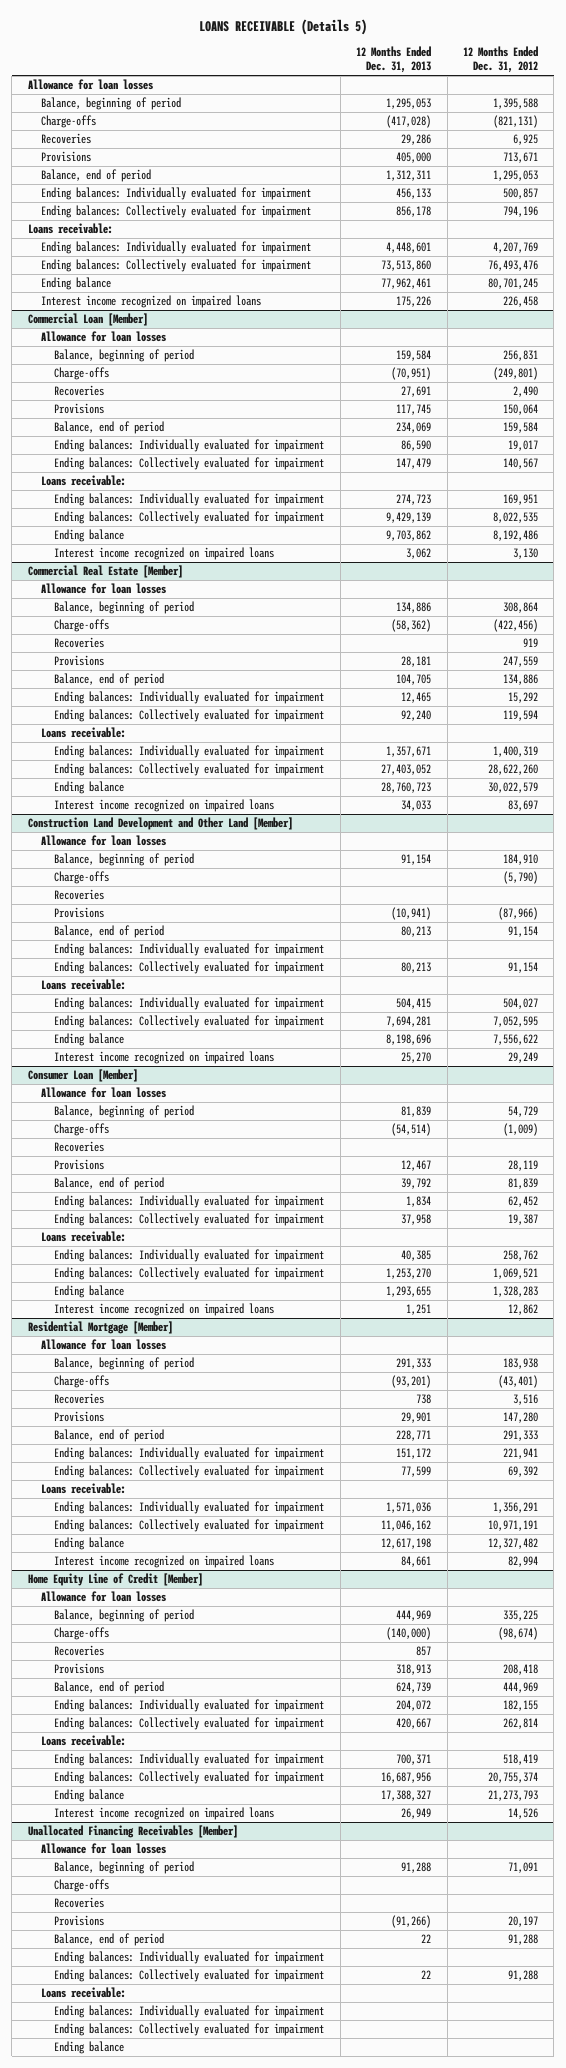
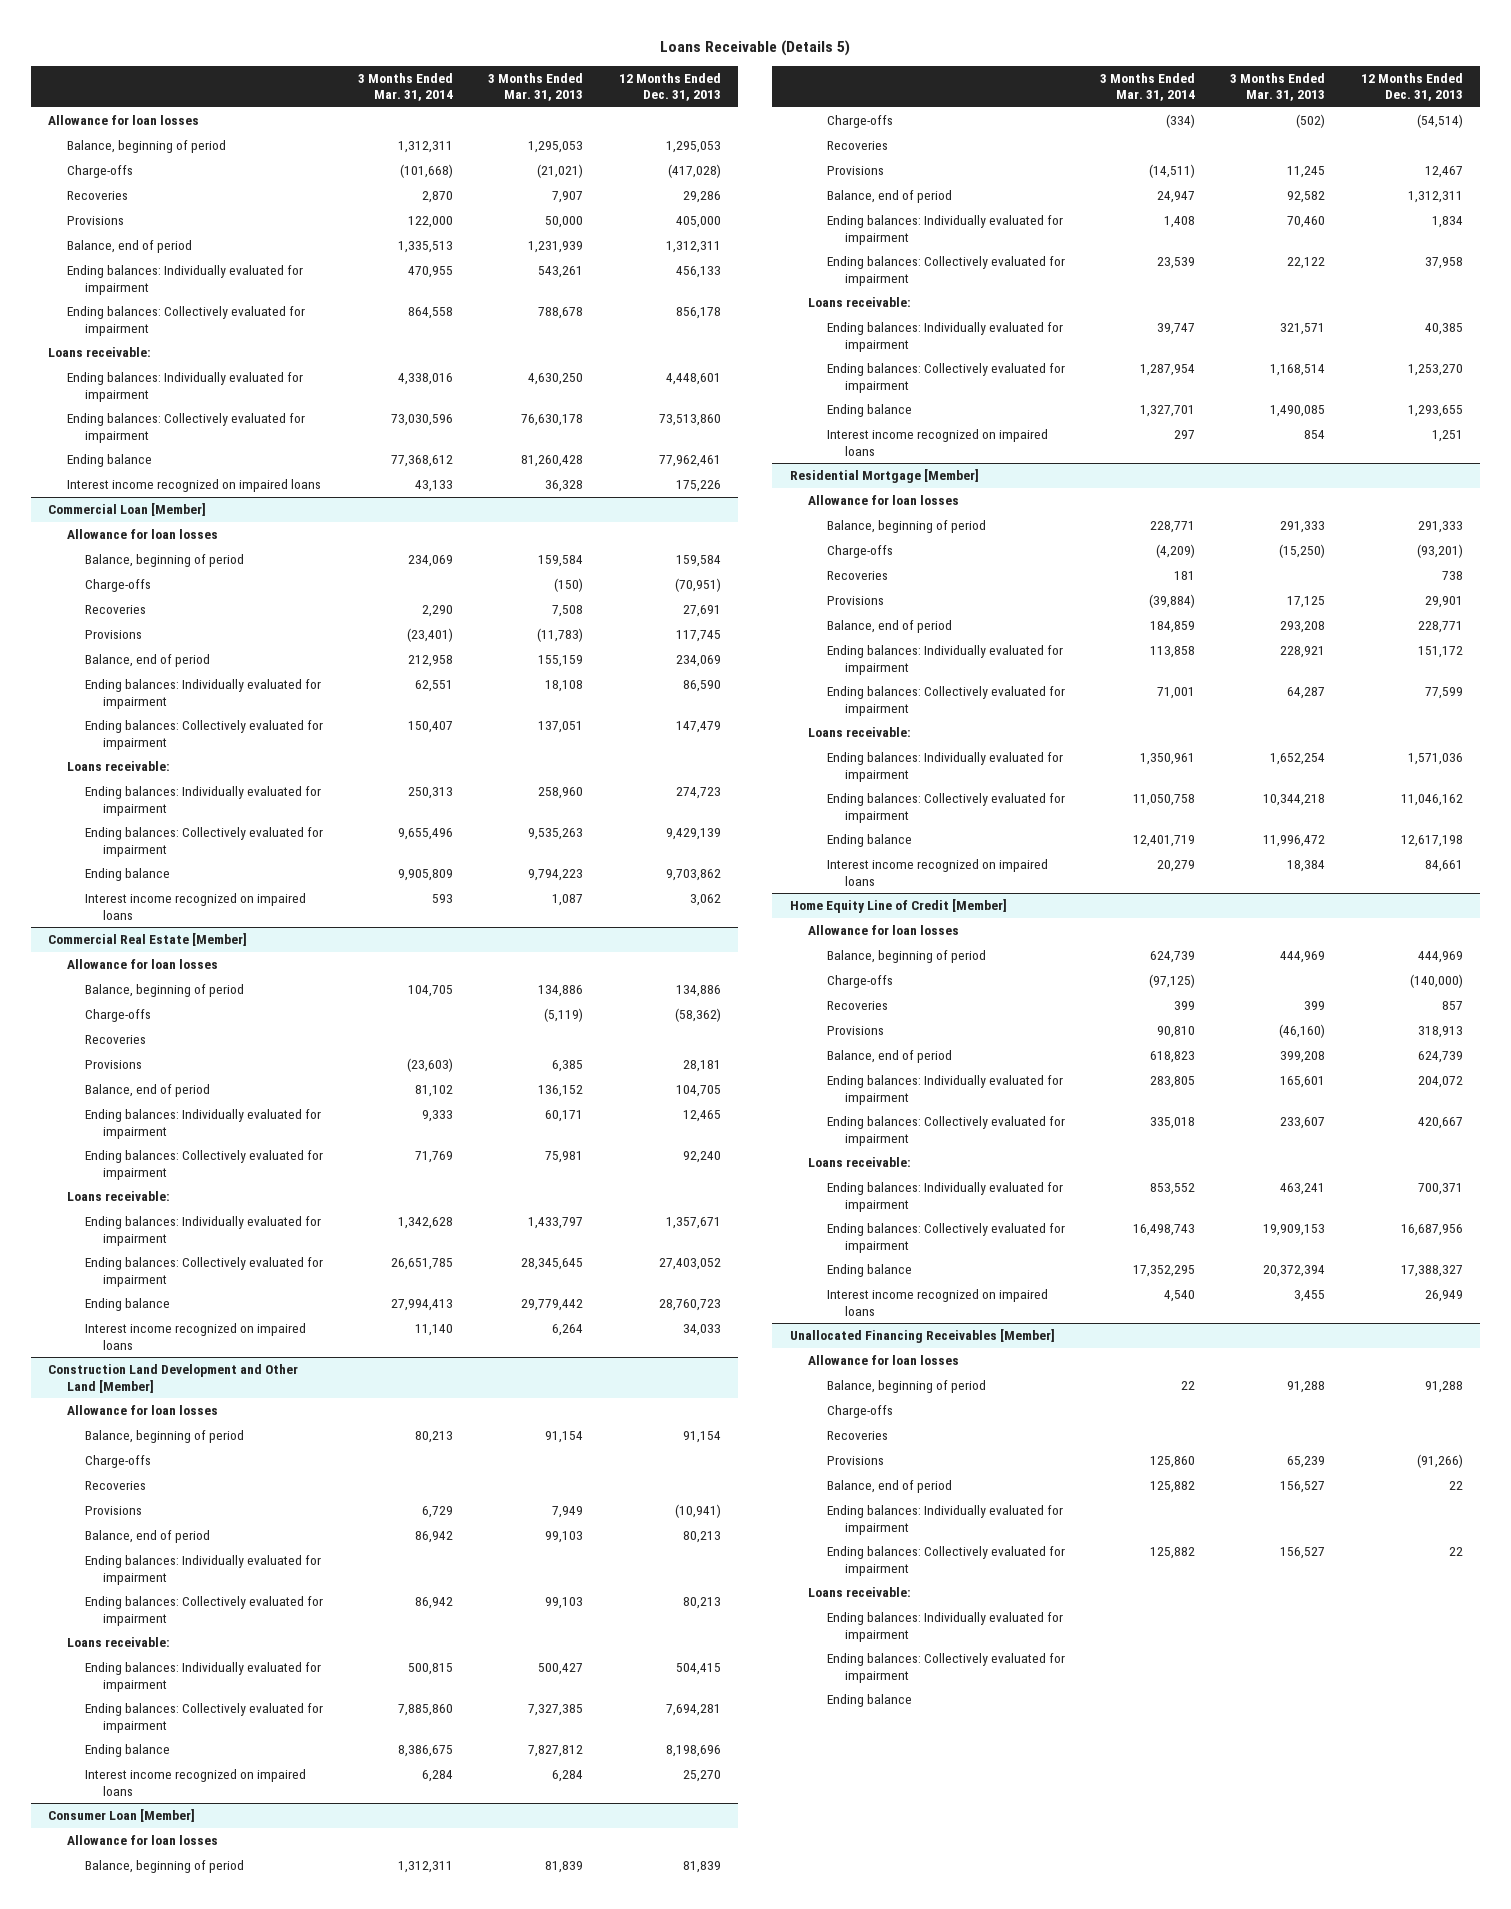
[198,18,367,35] LOANS RECEIVABLE (Details 5) -> [660,39,851,56] Loans Receivable (Details 5)
[463,45,539,74] 12 Months Ended Dec. 31, 2012 -> none
none -> [358,72,454,102] 3 Months Ended Mar. 31, 2014
none -> [488,72,584,102] 3 Months Ended Mar. 31, 2013
[401,1178,432,1190] 39,792 -> [1407,191,1463,204] 1,312,311

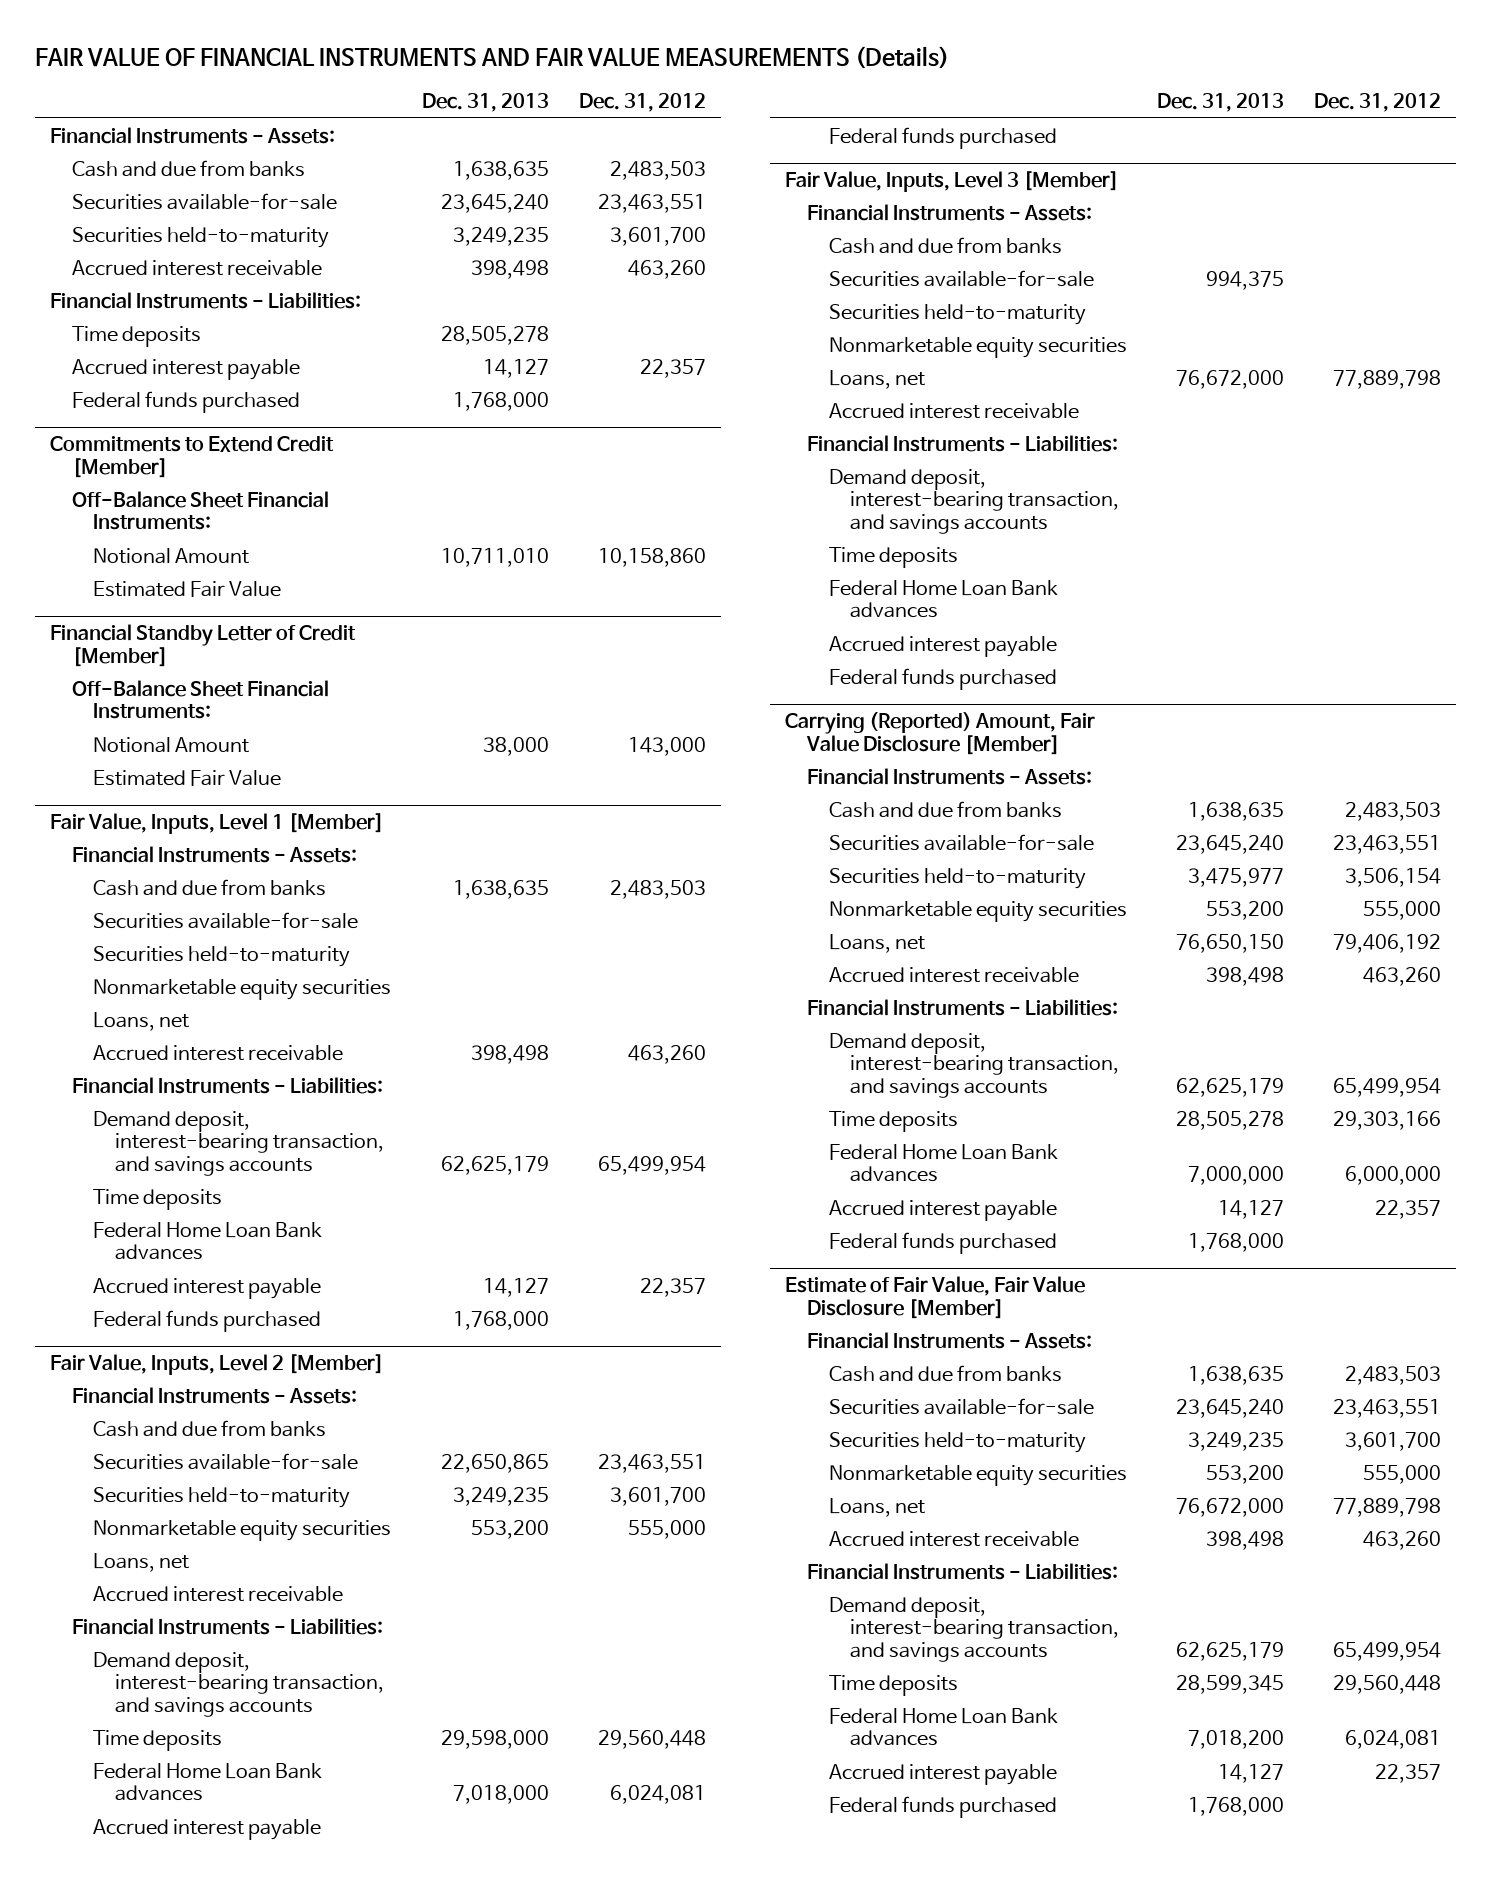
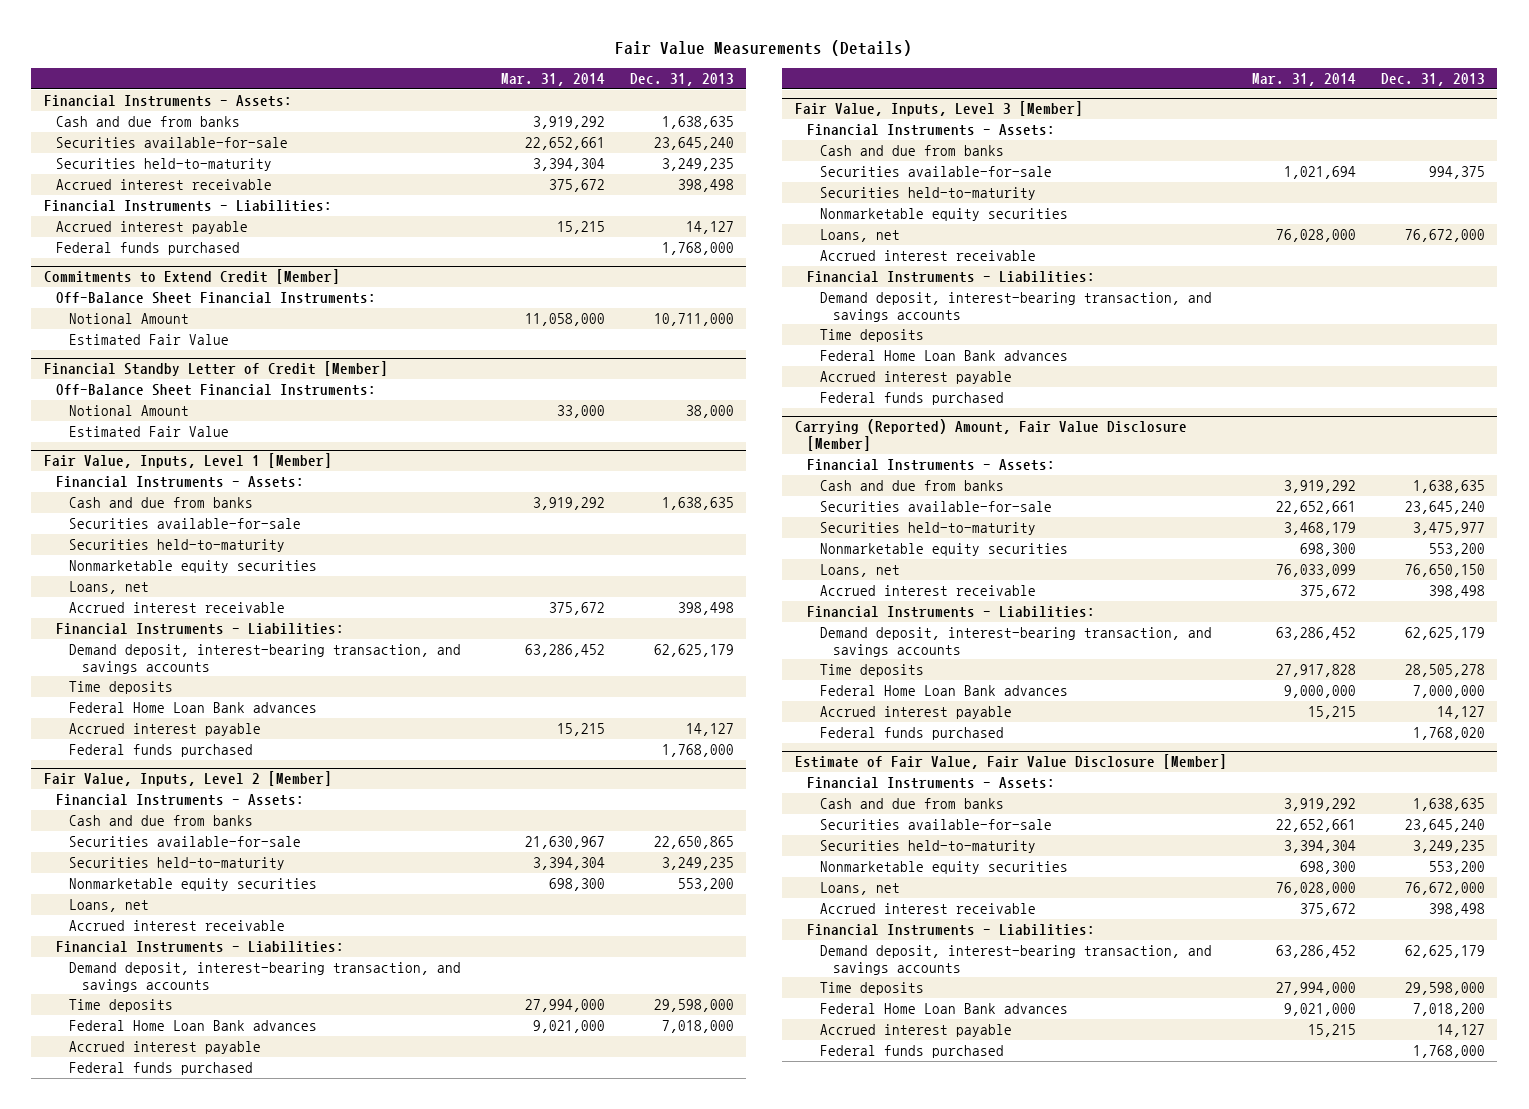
[34,46,949,70] FAIR VALUE OF FINANCIAL INSTRUMENTS AND FAIR VALUE MEASUREMENTS (Details) -> [615,40,913,57] Fair Value Measurements (Details)
[578,93,706,113] Dec. 31, 2012 -> none
none -> [500,72,605,86] Mar. 31, 2014
[71,325,201,347] Time deposits -> none
[440,547,549,567] 10,711,010 -> [653,312,734,326] 10,711,000
[1187,1232,1284,1252] 1,768,000 -> [1412,726,1485,740] 1,768,020
[1175,1674,1284,1694] 28,599,345 -> [1404,981,1485,995] 29,598,000

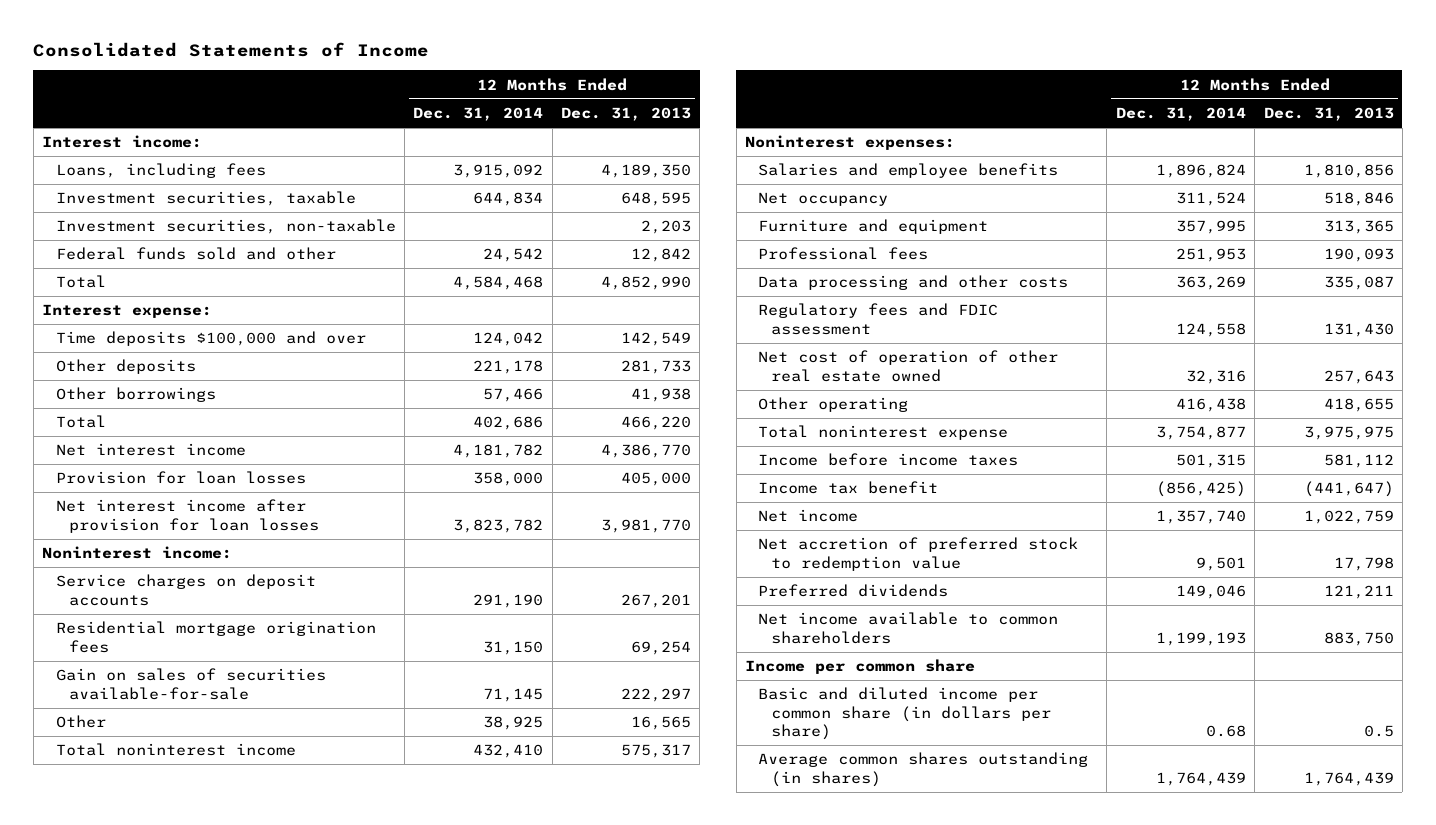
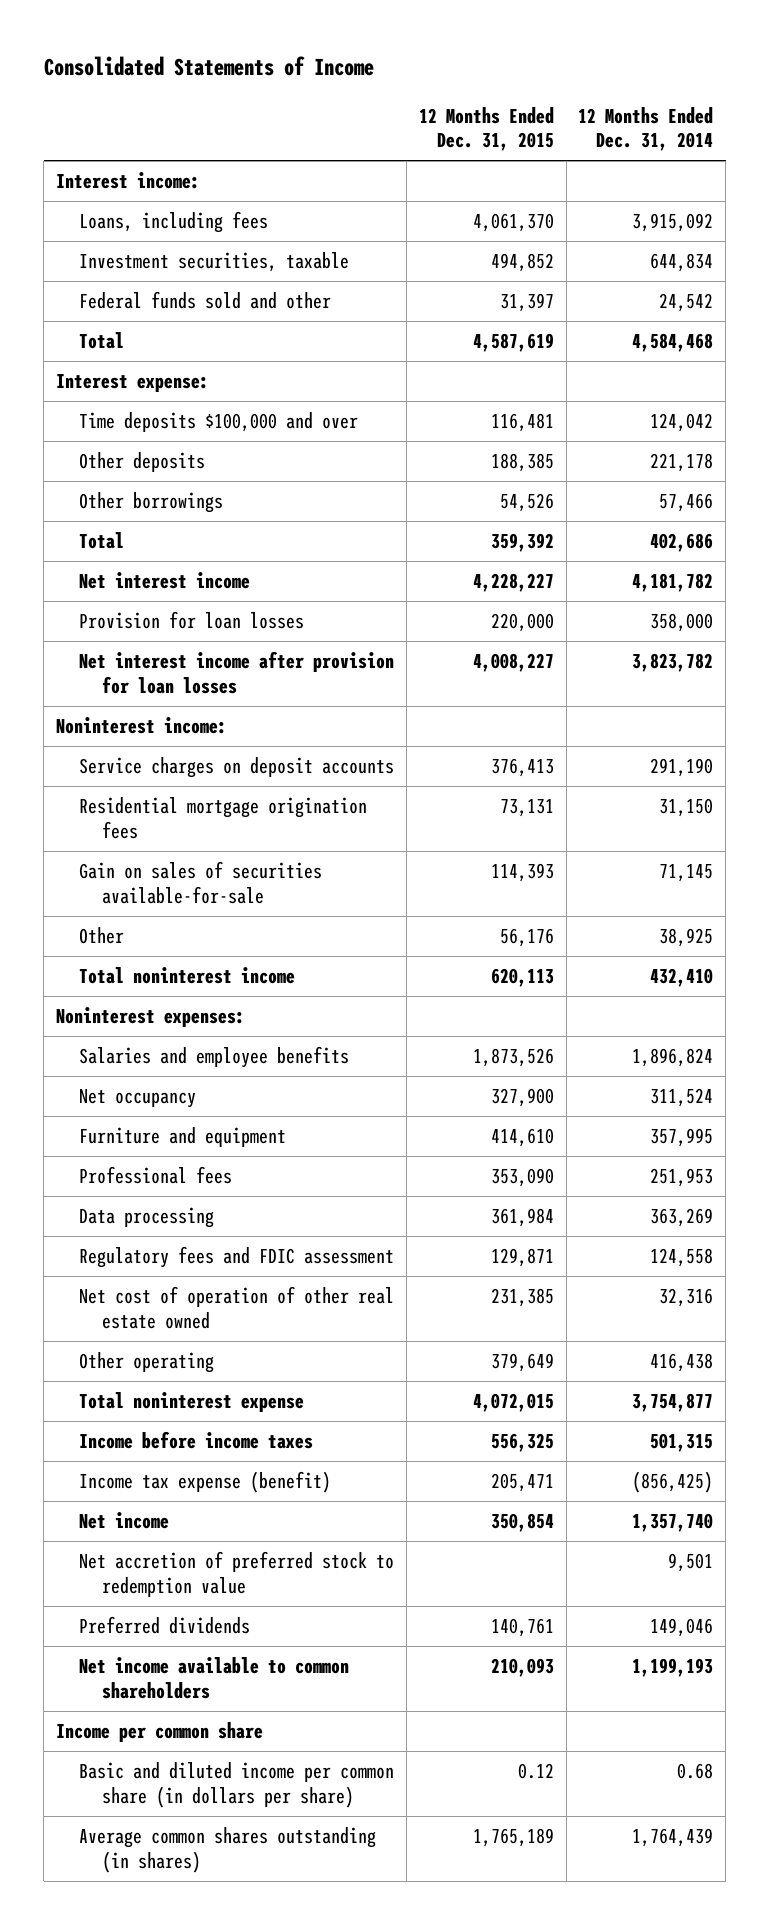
[560,107,691,122] Dec. 31, 2013 -> none
none -> [418,106,554,152] 12 Months Ended Dec. 31, 2015
[55,219,396,235] Investment securities, non-taxable -> none
[758,275,1069,291] Data processing and other costs -> [79,1207,215,1229] Data processing
[758,481,939,495] Income tax benefit -> [79,1471,332,1494] Income tax expense (benefit)

